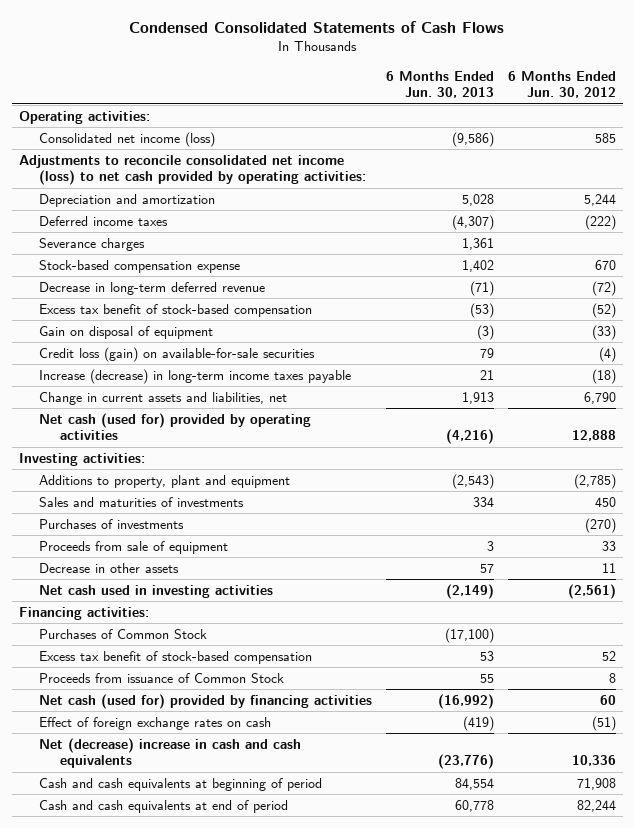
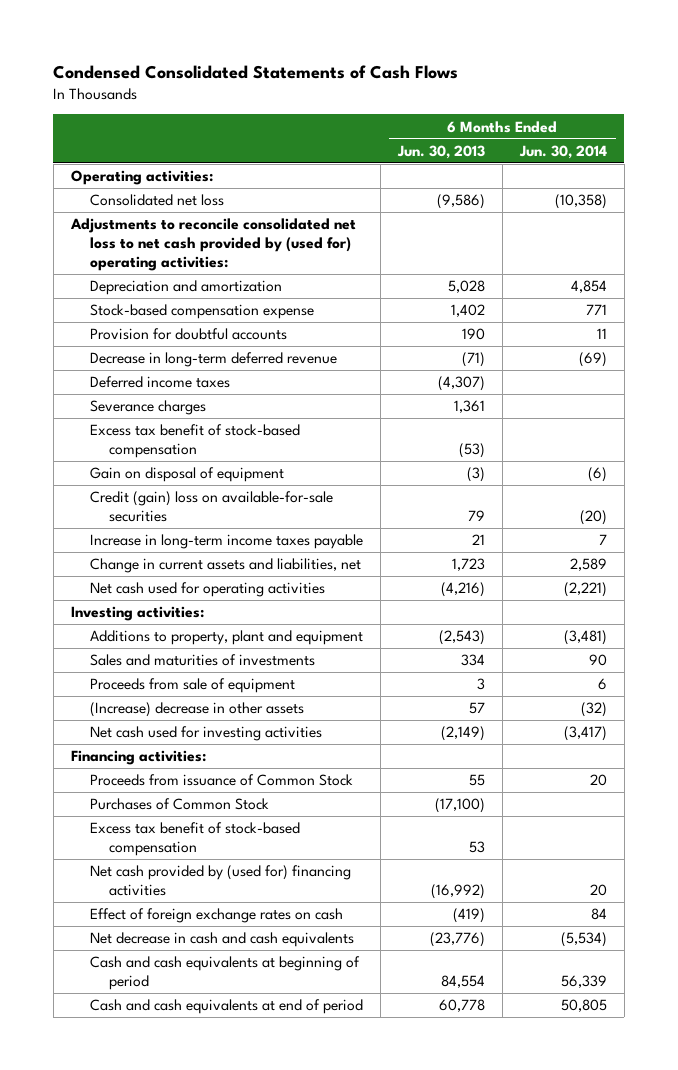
[507,70,616,99] 6 Months Ended Jun. 30, 2012 -> none
none -> [518,144,607,159] Jun. 30, 2014
[39,131,216,147] Consolidated net income (loss) -> [89,194,224,207] Consolidated net loss
[18,154,367,186] Adjustments to reconcile consolidated net income (loss) to net cash provided by operating activities: -> [69,218,356,271] Adjustments to reconcile consolidated net loss to net cash provided by (used for) operating activities:
none -> [89,328,287,341] Provision for doubtful accounts
[39,215,169,226] Deferred income taxes -> [89,376,230,389] Deferred income taxes
[39,237,146,251] Severance charges -> [89,400,206,416] Severance charges
[39,346,316,362] Credit loss (gain) on available-for-sale securities -> [89,491,333,523] Credit (gain) loss on available-for-sale securities
[39,368,352,384] Increase (decrease) in long-term income taxes payable -> [89,534,363,550] Increase in long-term income taxes payable
[462,391,495,404] 1,913 -> [451,558,485,572] 1,723
[39,412,312,441] Net cash (used for) provided by operating activities -> [89,582,325,598] Net cash used for operating activities
[39,518,185,529] Purchases of investments -> none
[39,562,180,573] Decrease in other assets -> [89,702,304,718] (Increase) decrease in other assets
[39,584,274,598] Net cash used in investing activities -> [89,726,322,742] Net cash used for investing activities
[39,672,285,683] Proceeds from issuance of Common Stock -> [89,774,353,787] Proceeds from issuance of Common Stock
[39,693,373,709] Net cash (used for) provided by financing activities -> [89,865,351,897] Net cash provided by (used for) financing activities
[39,737,302,769] Net (decrease) increase in cash and cash equivalents -> [89,932,354,948] Net decrease in cash and cash equivalents

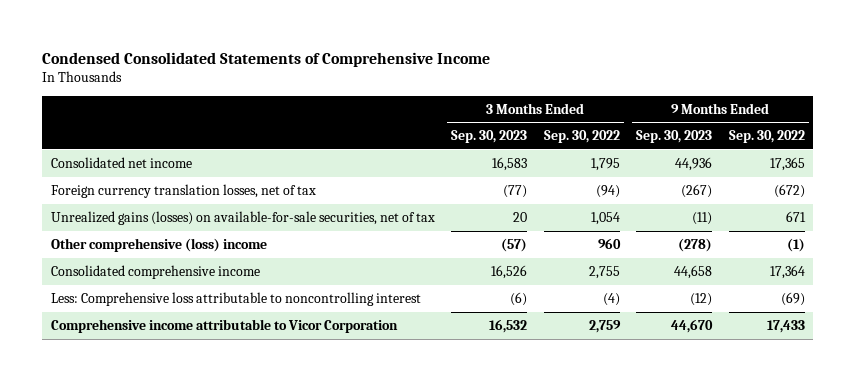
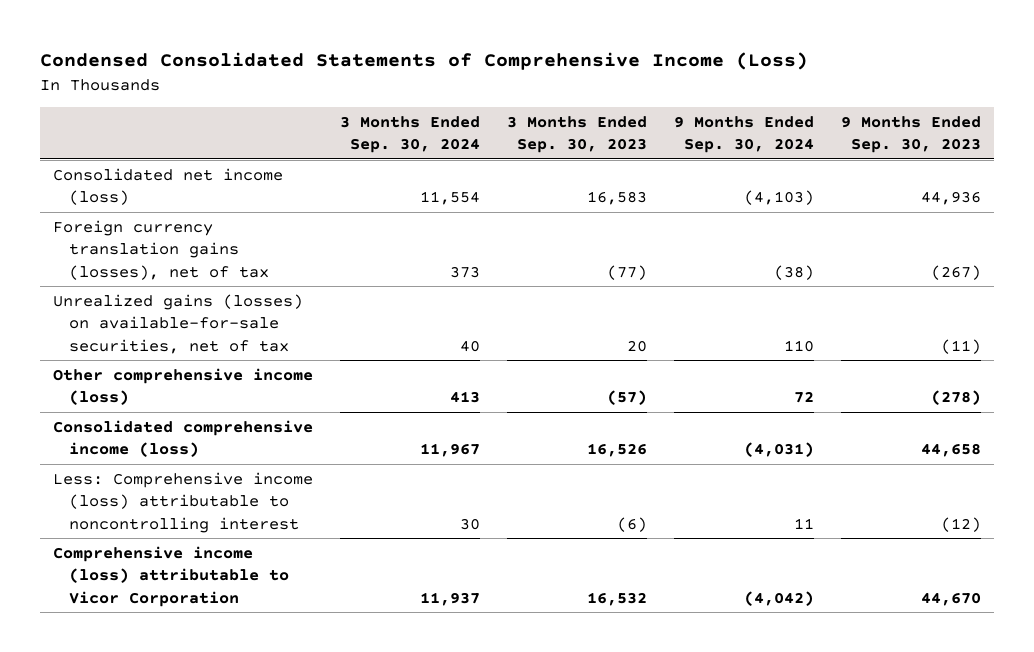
[42,51,491,67] Condensed Consolidated Statements of Comprehensive Income -> [39,52,808,71] Condensed Consolidated Statements of Comprehensive Income (Loss)
[543,130,620,144] Sep. 30, 2022 -> none
[728,130,805,144] Sep. 30, 2022 -> none
none -> [340,115,481,154] 3 Months Ended Sep. 30, 2024
none -> [673,115,814,154] 9 Months Ended Sep. 30, 2024
[50,156,192,168] Consolidated net income -> [53,167,284,206] Consolidated net income (loss)
[50,183,316,198] Foreign currency translation losses, net of tax -> [53,219,269,280] Foreign currency translation gains (losses), net of tax
[50,237,267,252] Other comprehensive (loss) income -> [53,367,314,406] Other comprehensive income (loss)
[50,264,260,279] Consolidated comprehensive income -> [53,419,314,458] Consolidated comprehensive income (loss)
[50,291,421,306] Less: Comprehensive loss attributable to noncontrolling interest -> [53,471,314,533] Less: Comprehensive income (loss) attributable to noncontrolling interest
[50,318,398,333] Comprehensive income attributable to Vicor Corporation -> [53,545,289,607] Comprehensive income (loss) attributable to Vicor Corporation

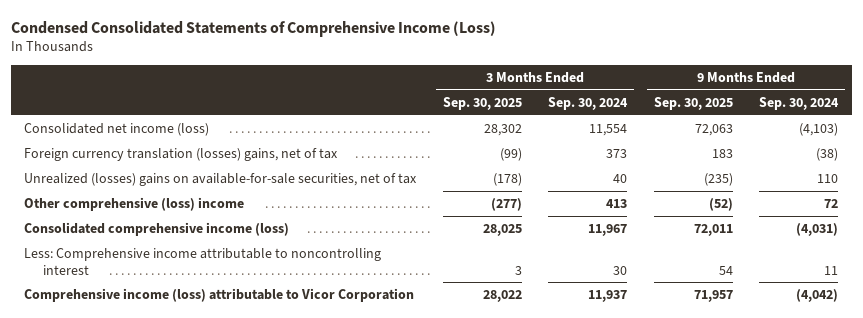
[506,115,647,154] 3 Months Ended Sep. 30, 2023 -> none
[840,115,981,154] 9 Months Ended Sep. 30, 2023 -> none
none -> [442,96,522,110] Sep. 30, 2025
none -> [653,96,733,110] Sep. 30, 2025
[53,219,269,280] Foreign currency translation gains (losses), net of tax -> [24,147,339,161] Foreign currency translation (losses) gains, net of tax
[53,293,304,354] Unrealized gains (losses) on available-for-sale securities, net of tax -> [24,172,418,186] Unrealized (losses) gains on available-for-sale securities, net of tax
[53,367,314,406] Other comprehensive income (loss) -> [24,196,245,211] Other comprehensive (loss) income
[53,471,314,533] Less: Comprehensive income (loss) attributable to noncontrolling interest -> [24,247,382,275] Less: Comprehensive income attributable to noncontrolling interest

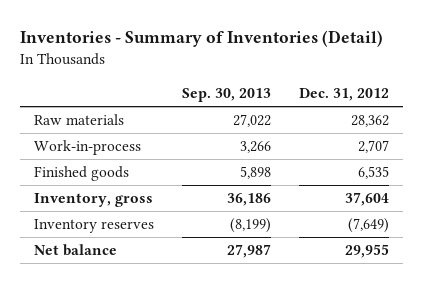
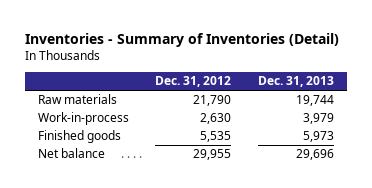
[181,87,271,102] Sep. 30, 2013 -> none
none -> [257,76,334,88] Dec. 31, 2013
[33,193,153,208] Inventory, gross -> none
[33,219,154,234] Inventory reserves -> none
[351,115,390,128] 28,362 -> [193,95,232,107] 21,790
[358,140,390,154] 2,707 -> [200,113,232,125] 2,630
[358,166,390,180] 6,535 -> [200,131,232,143] 5,535

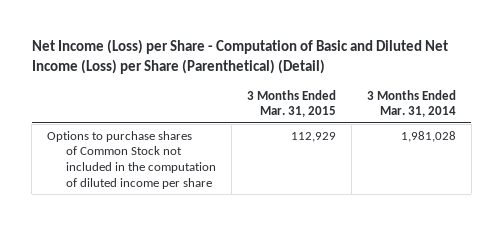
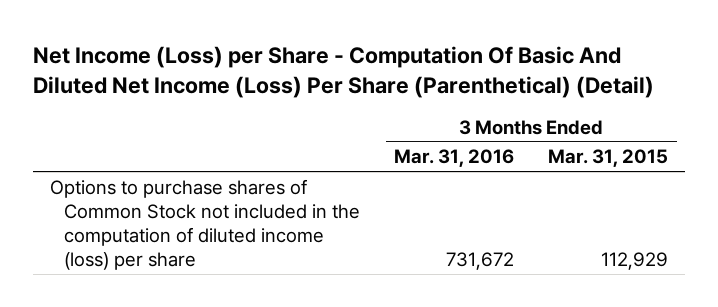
[31,39,448,75] Net Income (Loss) per Share - Computation of Basic and Diluted Net Income (Loss) per Share (Parenthetical) (Detail) -> [33,45,655,98] Net Income (Loss) per Share - Computation Of Basic And Diluted Net Income (Loss) Per Share (Parenthetical) (Detail)
[366,89,456,118] 3 Months Ended Mar. 31, 2014 -> none
none -> [394,149,515,168] Mar. 31, 2016
[47,130,216,189] Options to purchase shares of Common Stock not included in the computation of diluted income per share -> [50,178,361,270] Options to purchase shares of Common Stock not included in the computation of diluted income (loss) per share

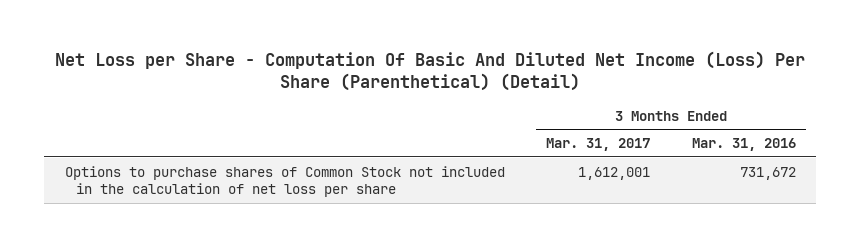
[33,45,655,98] Net Income (Loss) per Share - Computation Of Basic And Diluted Net Income (Loss) Per Share (Parenthetical) (Detail) -> [55,51,806,92] Net Loss per Share - Computation Of Basic And Diluted Net Income (Loss) Per Share (Parenthetical) (Detail)
[548,149,669,168] Mar. 31, 2015 -> none
none -> [546,138,651,152] Mar. 31, 2017
[50,178,361,270] Options to purchase shares of Common Stock not included in the computation of diluted income (loss) per share -> [64,165,505,198] Options to purchase shares of Common Stock not included in the calculation of net loss per share

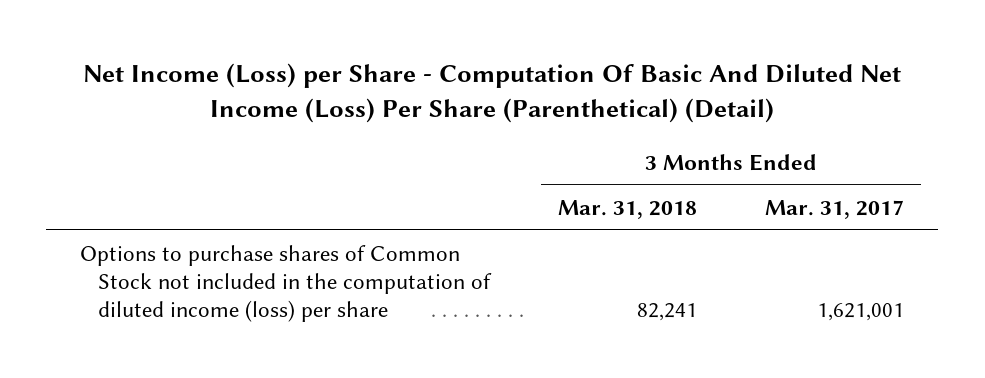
[55,51,806,92] Net Loss per Share - Computation Of Basic And Diluted Net Income (Loss) Per Share (Parenthetical) (Detail) -> [83,62,902,123] Net Income (Loss) per Share - Computation Of Basic And Diluted Net Income (Loss) Per Share (Parenthetical) (Detail)
[691,138,796,152] Mar. 31, 2016 -> none
none -> [558,199,698,219] Mar. 31, 2018
[64,165,505,198] Options to purchase shares of Common Stock not included in the calculation of net loss per share -> [80,244,493,322] Options to purchase shares of Common Stock not included in the computation of diluted income (loss) per share
[578,166,651,180] 1,612,001 -> [817,302,905,321] 1,621,001

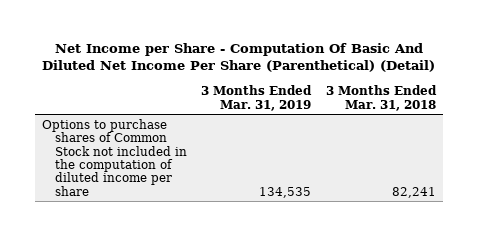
[83,62,902,123] Net Income (Loss) per Share - Computation Of Basic And Diluted Net Income (Loss) Per Share (Parenthetical) (Detail) -> [42,42,436,73] Net Income per Share - Computation Of Basic And Diluted Net Income Per Share (Parenthetical) (Detail)
[765,199,905,219] Mar. 31, 2017 -> none
none -> [201,85,313,111] 3 Months Ended Mar. 31, 2019
[80,244,493,322] Options to purchase shares of Common Stock not included in the computation of diluted income (loss) per share -> [42,118,187,196] Options to purchase shares of Common Stock not included in the computation of diluted income per share

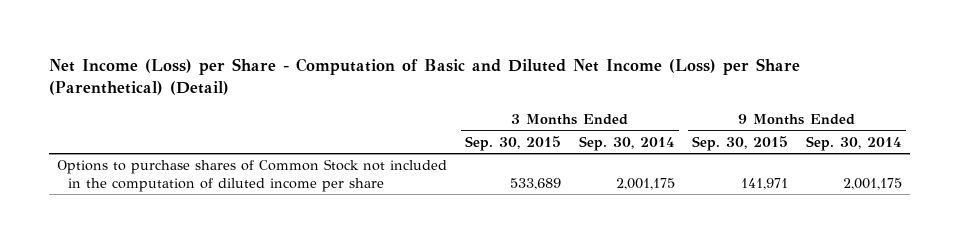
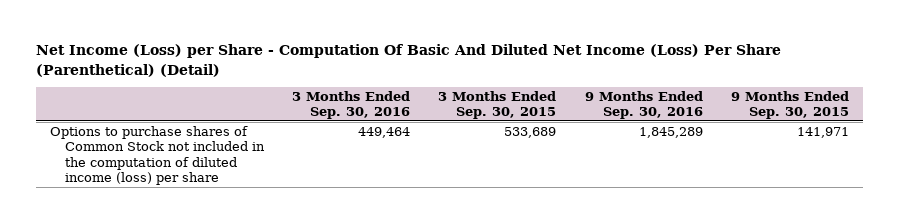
[48,57,800,96] Net Income (Loss) per Share - Computation of Basic and Diluted Net Income (Loss) per Share (Parenthetical) (Detail) -> [36,44,782,77] Net Income (Loss) per Share - Computation Of Basic And Diluted Net Income (Loss) Per Share (Parenthetical) (Detail)
[578,135,675,151] Sep. 30, 2014 -> none
[805,135,902,151] Sep. 30, 2014 -> none
none -> [292,90,411,120] 3 Months Ended Sep. 30, 2016
none -> [584,90,703,120] 9 Months Ended Sep. 30, 2016
[57,159,448,192] Options to purchase shares of Common Stock not included in the computation of diluted income per share -> [50,125,266,185] Options to purchase shares of Common Stock not included in the computation of diluted income (loss) per share

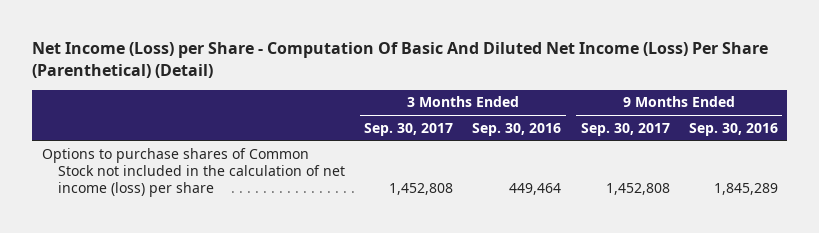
[438,90,557,120] 3 Months Ended Sep. 30, 2015 -> none
[730,90,849,120] 9 Months Ended Sep. 30, 2015 -> none
none -> [364,122,454,136] Sep. 30, 2017
none -> [580,122,670,136] Sep. 30, 2017
[50,125,266,185] Options to purchase shares of Common Stock not included in the computation of diluted income (loss) per share -> [41,147,346,198] Options to purchase shares of Common Stock not included in the calculation of net income (loss) per share

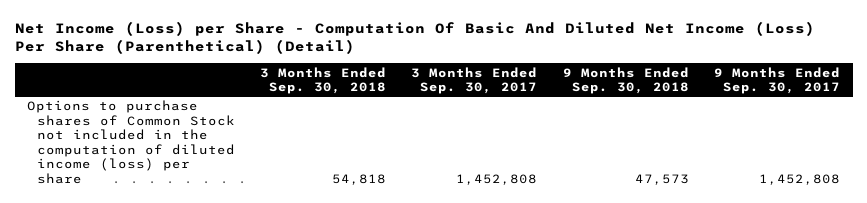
[472,122,562,136] Sep. 30, 2016 -> none
[688,122,778,136] Sep. 30, 2016 -> none
none -> [259,66,386,95] 3 Months Ended Sep. 30, 2018
none -> [562,66,689,95] 9 Months Ended Sep. 30, 2018
[41,147,346,198] Options to purchase shares of Common Stock not included in the calculation of net income (loss) per share -> [27,100,235,184] Options to purchase shares of Common Stock not included in the computation of diluted income (loss) per share

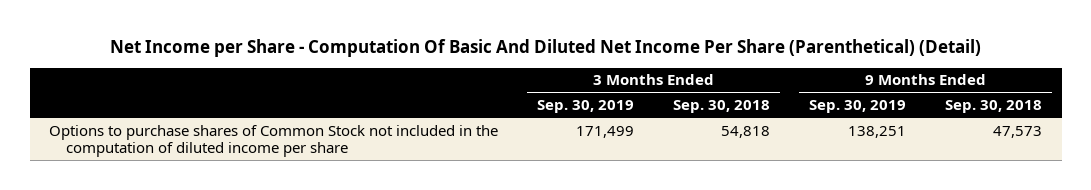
[14,20,815,55] Net Income (Loss) per Share - Computation Of Basic And Diluted Net Income (Loss) Per Share (Parenthetical) (Detail) -> [109,38,981,57] Net Income per Share - Computation Of Basic And Diluted Net Income Per Share (Parenthetical) (Detail)
[411,66,538,95] 3 Months Ended Sep. 30, 2017 -> none
[714,66,841,95] 9 Months Ended Sep. 30, 2017 -> none
none -> [537,100,635,114] Sep. 30, 2019
none -> [809,100,907,114] Sep. 30, 2019
[27,100,235,184] Options to purchase shares of Common Stock not included in the computation of diluted income (loss) per share -> [49,124,499,158] Options to purchase shares of Common Stock not included in the computation of diluted income per share

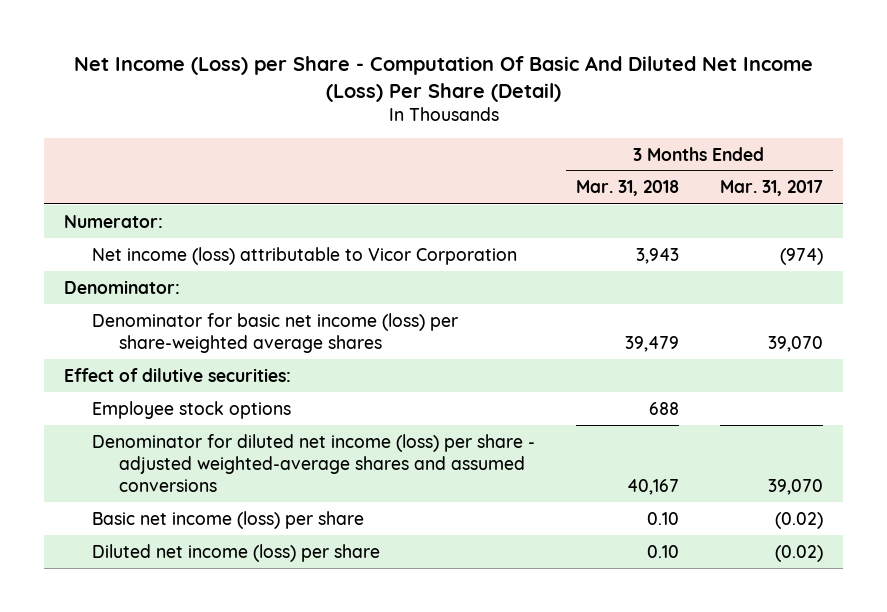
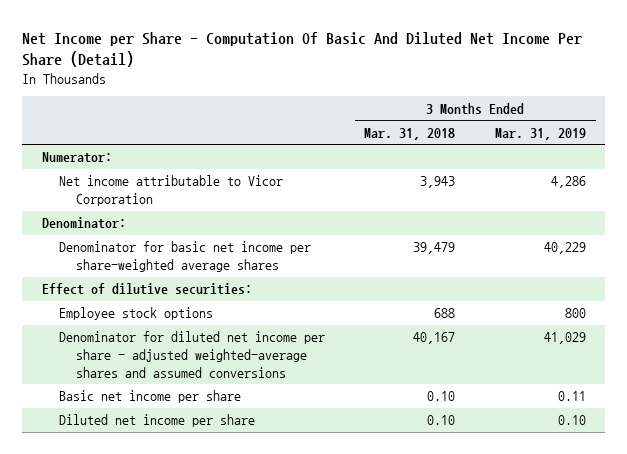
[73,55,813,102] Net Income (Loss) per Share - Computation Of Basic And Diluted Net Income (Loss) Per Share (Detail) -> [21,32,582,68] Net Income per Share - Computation Of Basic And Diluted Net Income Per Share (Detail)
[719,180,823,197] Mar. 31, 2017 -> none
none -> [494,127,586,140] Mar. 31, 2019
[91,246,517,265] Net income (loss) attributable to Vicor Corporation -> [58,175,283,206] Net income attributable to Vicor Corporation
[91,312,458,353] Denominator for basic net income (loss) per share-weighted average shares -> [58,241,311,272] Denominator for basic net income per share-weighted average shares
[91,433,535,492] Denominator for diluted net income (loss) per share - adjusted weighted-average shares and assumed conversions -> [58,331,325,378] Denominator for diluted net income per share - adjusted weighted-average shares and assumed conversions
[91,510,364,529] Basic net income (loss) per share -> [58,390,241,404] Basic net income per share
[91,543,380,562] Diluted net income (loss) per share -> [58,414,255,428] Diluted net income per share

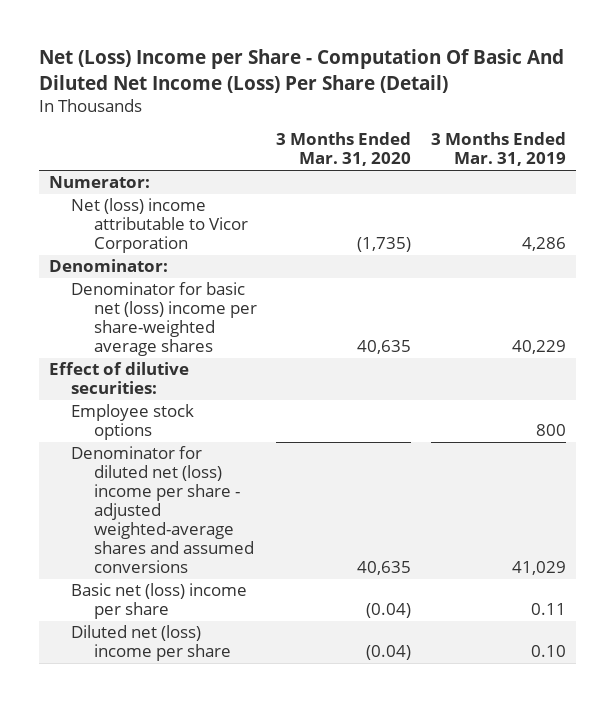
[21,32,582,68] Net Income per Share - Computation Of Basic And Diluted Net Income Per Share (Detail) -> [39,49,565,93] Net (Loss) Income per Share - Computation Of Basic And Diluted Net Income (Loss) Per Share (Detail)
[364,127,456,140] Mar. 31, 2018 -> none
none -> [276,132,412,167] 3 Months Ended Mar. 31, 2020
[58,175,283,206] Net income attributable to Vicor Corporation -> [71,198,248,254] Net (loss) income attributable to Vicor Corporation
[58,241,311,272] Denominator for basic net income per share-weighted average shares -> [71,282,257,357] Denominator for basic net (loss) income per share-weighted average shares
[58,331,325,378] Denominator for diluted net income per share - adjusted weighted-average shares and assumed conversions -> [71,446,254,574] Denominator for diluted net (loss) income per share - adjusted weighted-average shares and assumed conversions
[58,390,241,404] Basic net income per share -> [71,583,248,620] Basic net (loss) income per share
[58,414,255,428] Diluted net income per share -> [71,625,231,662] Diluted net (loss) income per share

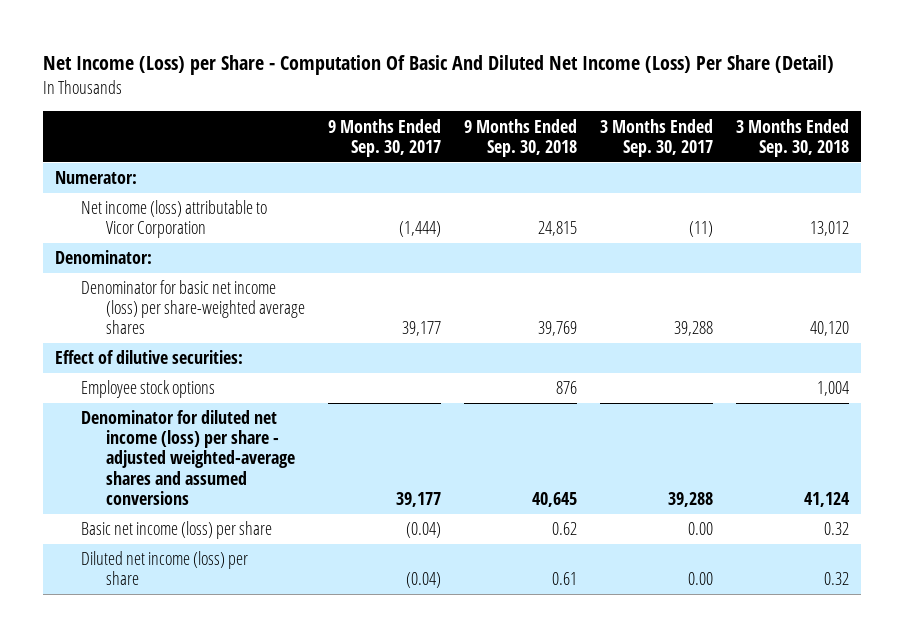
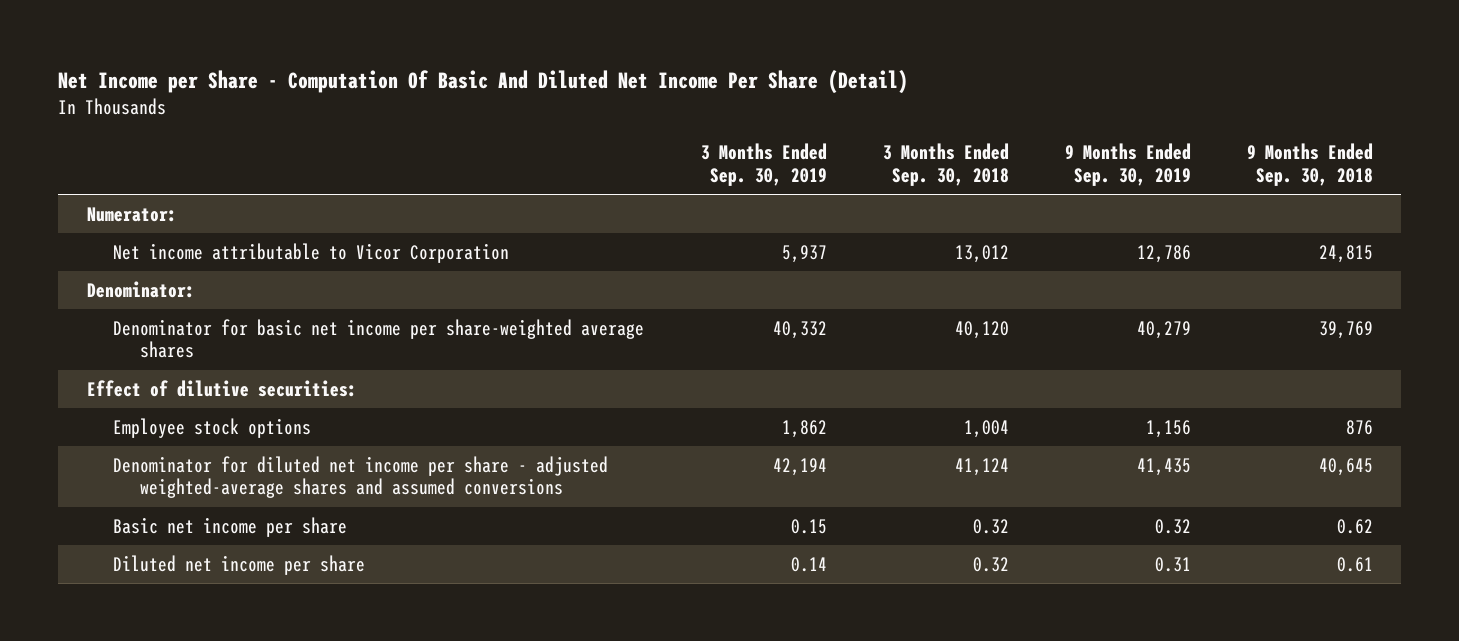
[43,55,835,76] Net Income (Loss) per Share - Computation Of Basic And Diluted Net Income (Loss) Per Share (Detail) -> [58,70,909,95] Net Income per Share - Computation Of Basic And Diluted Net Income Per Share (Detail)
[328,118,442,157] 9 Months Ended Sep. 30, 2017 -> none
[600,118,714,157] 3 Months Ended Sep. 30, 2017 -> none
none -> [700,143,827,187] 3 Months Ended Sep. 30, 2019
none -> [1064,143,1191,187] 9 Months Ended Sep. 30, 2019
[80,200,267,239] Net income (loss) attributable to Vicor Corporation -> [113,242,510,263] Net income attributable to Vicor Corporation
[80,280,306,335] Denominator for basic net income (loss) per share-weighted average shares -> [113,318,645,359] Denominator for basic net income per share-weighted average shares
[80,410,296,505] Denominator for diluted net income (loss) per share - adjusted weighted-average shares and assumed conversions -> [113,455,609,499] Denominator for diluted net income per share - adjusted weighted-average shares and assumed conversions
[80,521,272,540] Basic net income (loss) per share -> [113,516,348,537] Basic net income per share
[80,551,248,586] Diluted net income (loss) per share -> [113,554,366,575] Diluted net income per share

